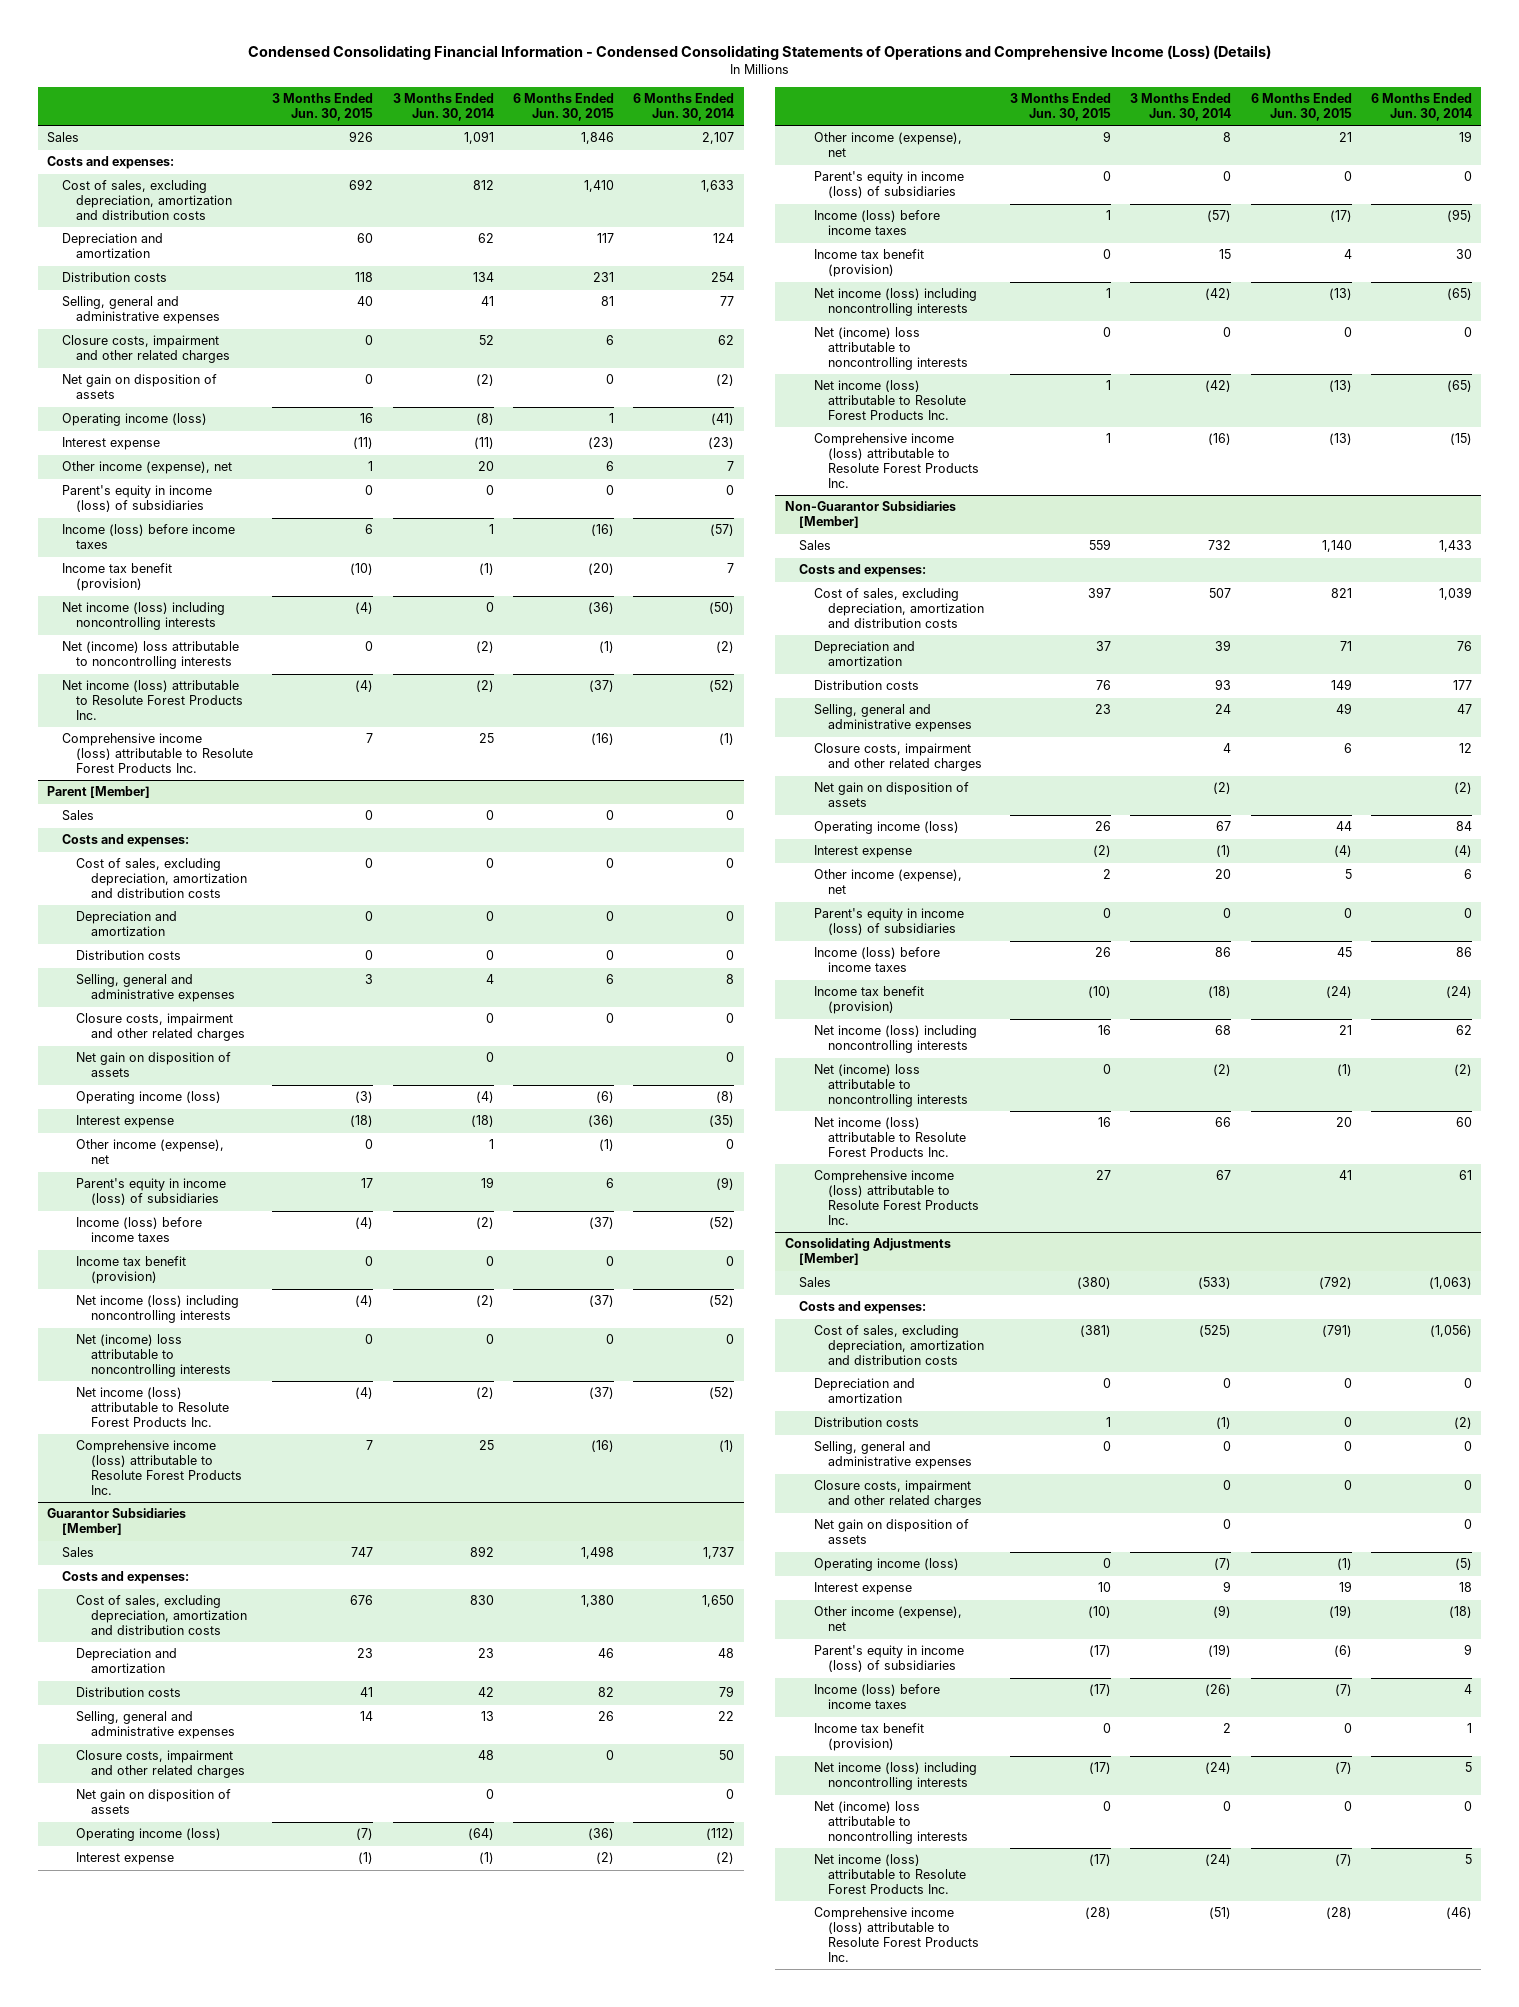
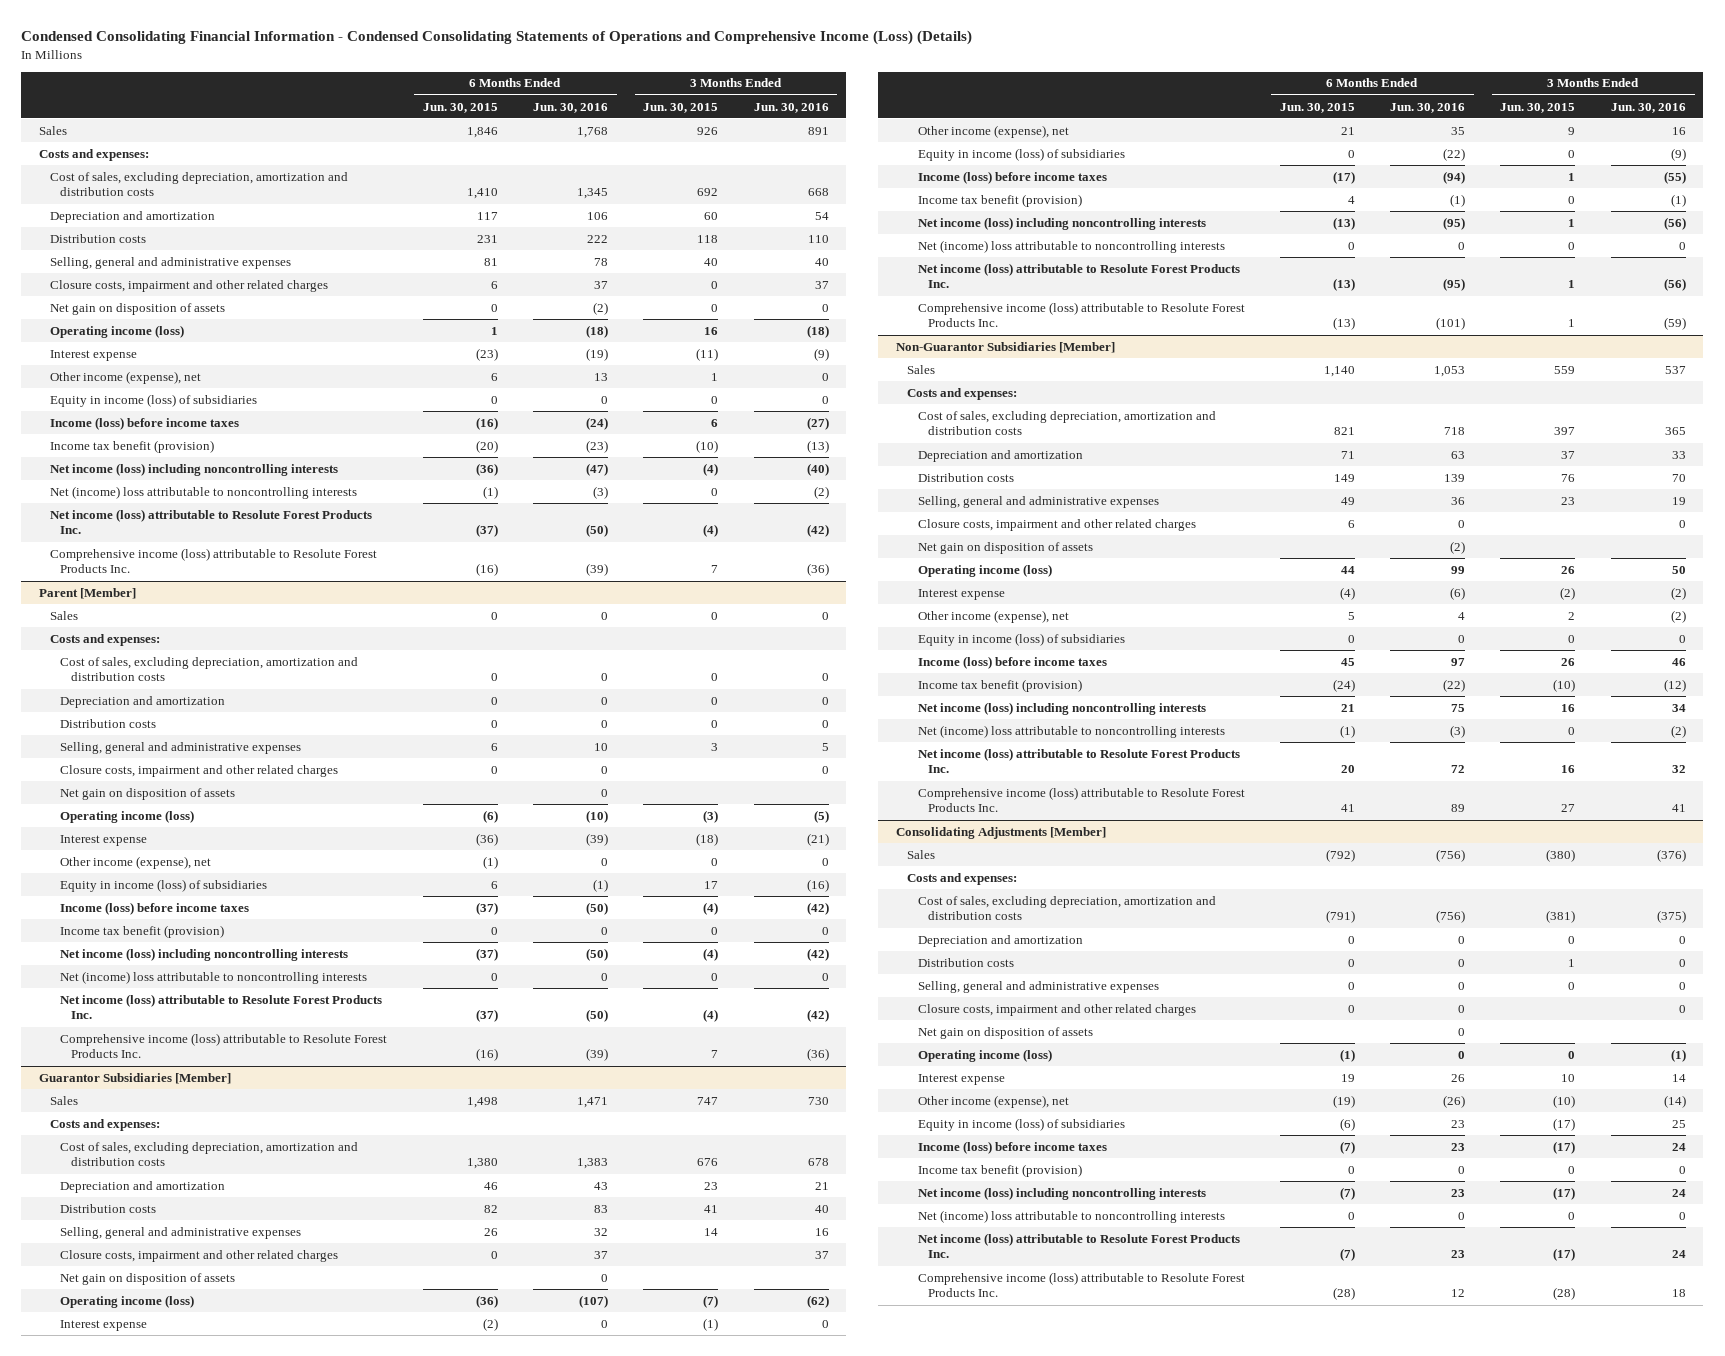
[392,93,494,121] 3 Months Ended Jun. 30, 2014 -> none
[633,93,735,121] 6 Months Ended Jun. 30, 2014 -> none
none -> [533,102,609,113] Jun. 30, 2016
none -> [753,102,829,113] Jun. 30, 2016
[61,485,212,513] Parent's equity in income (loss) of subsidiaries -> [49,393,257,407] Equity in income (loss) of subsidiaries
[76,1178,227,1206] Parent's equity in income (loss) of subsidiaries -> [60,878,268,892] Equity in income (loss) of subsidiaries
[813,171,964,199] Parent's equity in income (loss) of subsidiaries -> [917,147,1125,161] Equity in income (loss) of subsidiaries
[813,908,964,936] Parent's equity in income (loss) of subsidiaries -> [917,632,1125,646] Equity in income (loss) of subsidiaries
[813,1645,964,1673] Parent's equity in income (loss) of subsidiaries -> [917,1117,1125,1131] Equity in income (loss) of subsidiaries

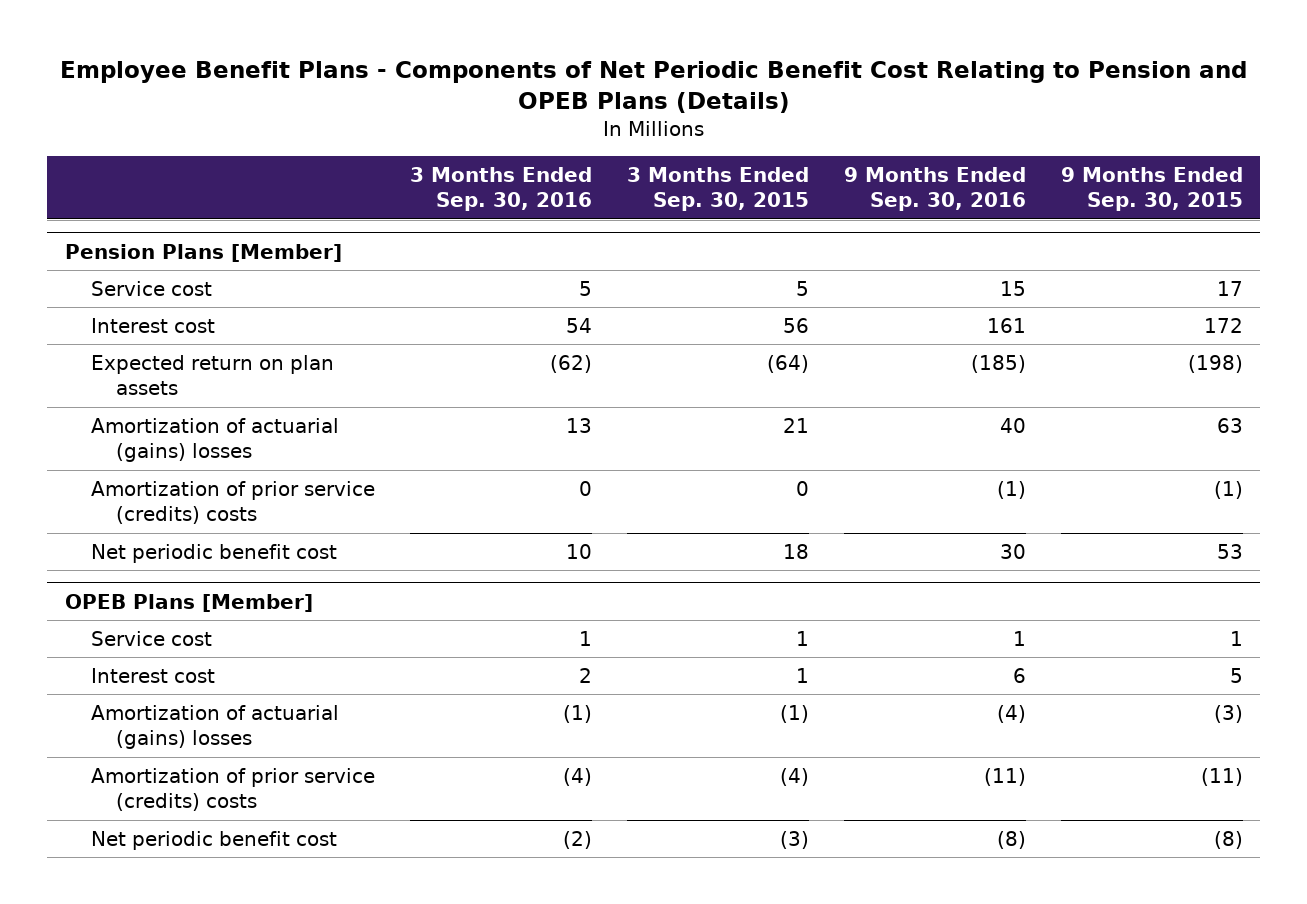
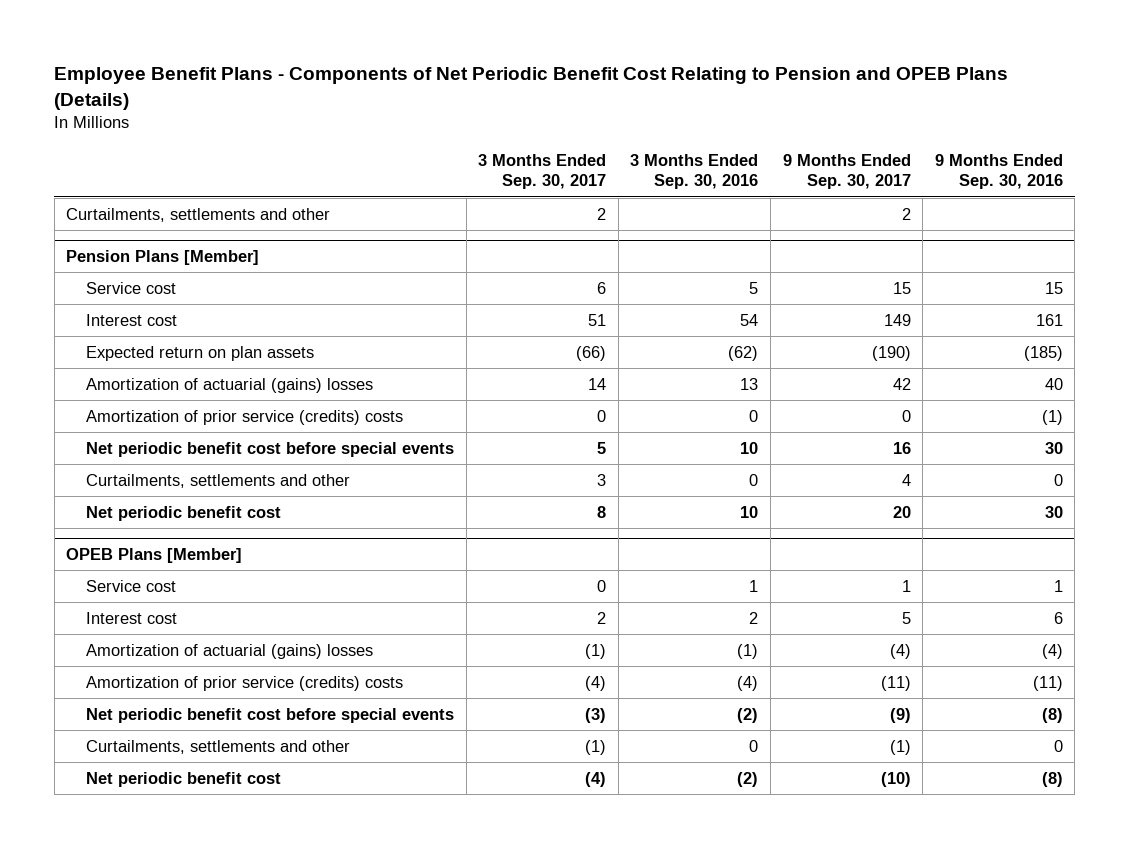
[626,166,809,212] 3 Months Ended Sep. 30, 2015 -> none
[1060,166,1243,212] 9 Months Ended Sep. 30, 2015 -> none
none -> [478,154,607,190] 3 Months Ended Sep. 30, 2017
none -> [782,154,911,190] 9 Months Ended Sep. 30, 2017
none -> [66,207,331,222] Curtailments, settlements and other
none -> [85,441,454,457] Net periodic benefit cost before special events
none -> [85,473,350,488] Curtailments, settlements and other
none -> [85,707,454,723] Net periodic benefit cost before special events
none -> [85,739,350,754] Curtailments, settlements and other

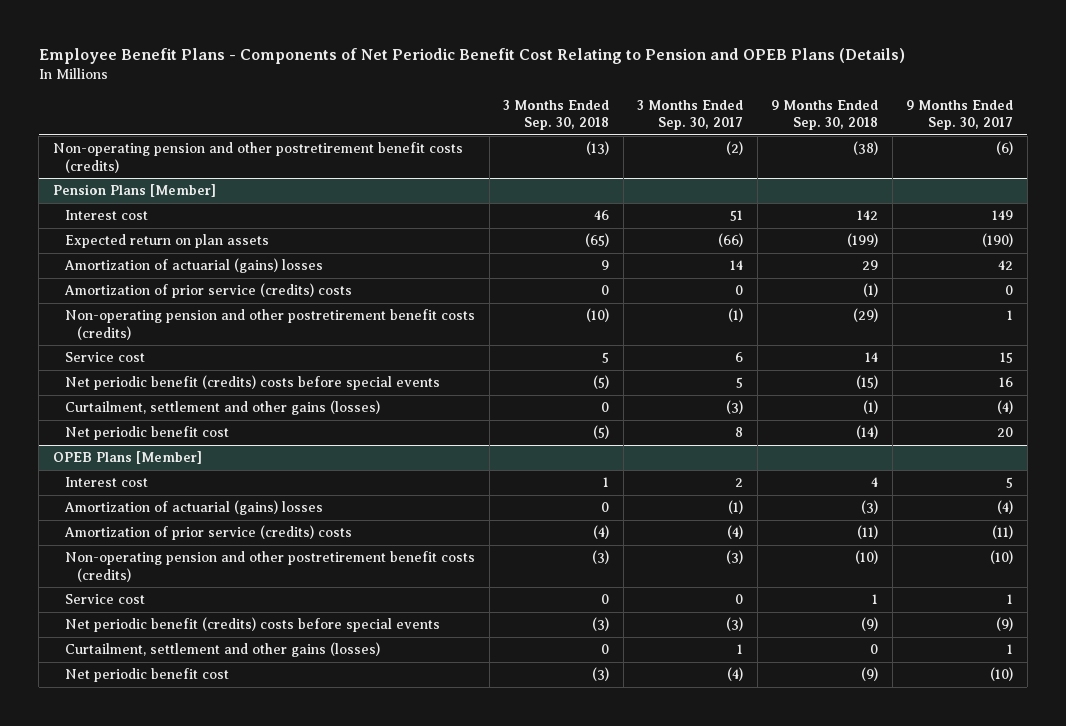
[630,154,759,190] 3 Months Ended Sep. 30, 2016 -> none
[934,154,1063,190] 9 Months Ended Sep. 30, 2016 -> none
none -> [503,99,610,131] 3 Months Ended Sep. 30, 2018
none -> [771,99,879,131] 9 Months Ended Sep. 30, 2018
[66,207,331,222] Curtailments, settlements and other -> none
none -> [52,142,463,173] Non-operating pension and other postretirement benefit costs (credits)
none -> [65,309,476,340] Non-operating pension and other postretirement benefit costs (credits)
[85,281,176,294] Service cost -> [65,352,146,363] Service cost
[85,441,454,457] Net periodic benefit cost before special events -> [65,375,441,391] Net periodic benefit (credits) costs before special events
[85,473,350,488] Curtailments, settlements and other -> [65,400,381,416] Curtailment, settlement and other gains (losses)
[597,473,607,486] 3 -> [726,400,744,415] (3)
[901,473,911,486] 4 -> [997,400,1014,415] (4)
none -> [65,551,476,582] Non-operating pension and other postretirement benefit costs (credits)
[85,579,176,592] Service cost -> [65,594,146,605] Service cost
[85,707,454,723] Net periodic benefit cost before special events -> [65,617,441,633] Net periodic benefit (credits) costs before special events
[85,739,350,754] Curtailments, settlements and other -> [65,642,381,658] Curtailment, settlement and other gains (losses)
[585,739,607,755] (1) -> [737,644,744,655] 1
[889,739,911,755] (1) -> [1007,644,1014,655] 1

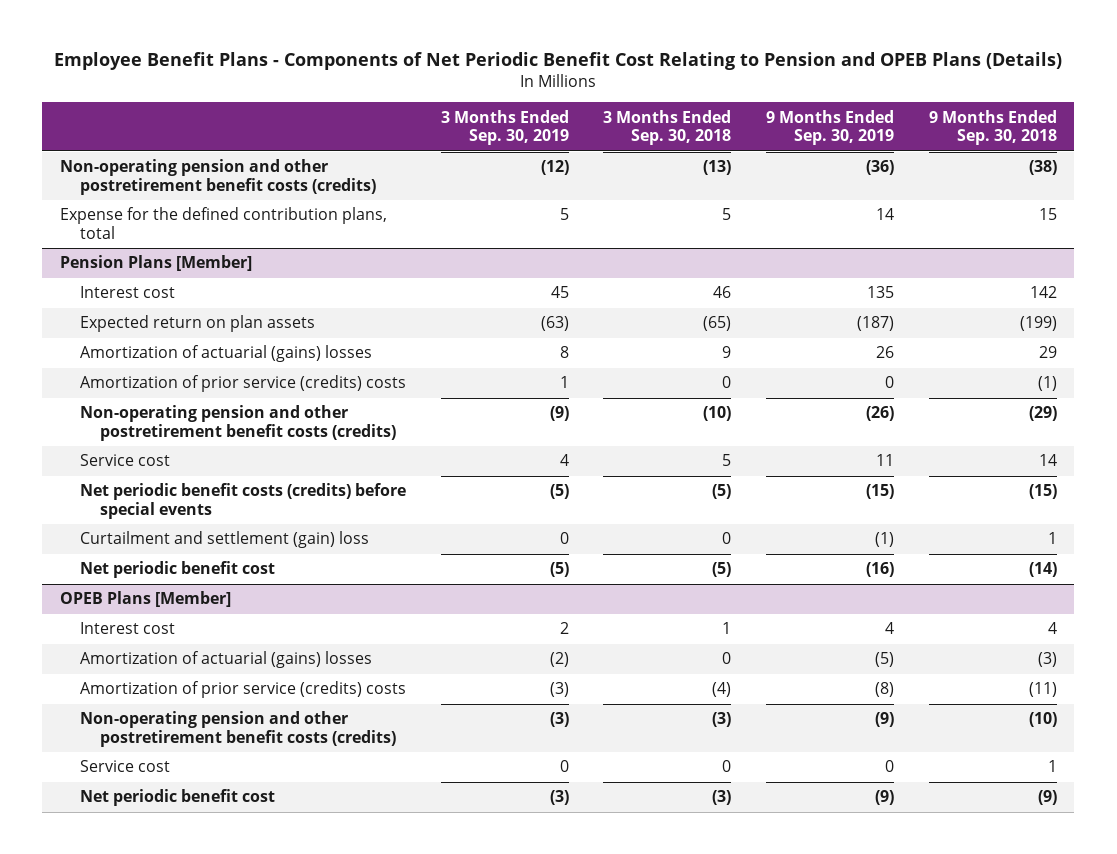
[637,99,744,131] 3 Months Ended Sep. 30, 2017 -> none
[906,99,1014,131] 9 Months Ended Sep. 30, 2017 -> none
none -> [440,109,569,145] 3 Months Ended Sep. 30, 2019
none -> [766,109,895,145] 9 Months Ended Sep. 30, 2019
none -> [59,207,387,239] Expense for the defined contribution plans, total
[65,375,441,391] Net periodic benefit (credits) costs before special events -> [79,483,406,519] Net periodic benefit costs (credits) before special events
[65,400,381,416] Curtailment, settlement and other gains (losses) -> [79,531,369,549] Curtailment and settlement (gain) loss
[863,400,879,415] (1) -> [1047,532,1057,545] 1
[65,617,441,633] Net periodic benefit (credits) costs before special events -> none
[65,642,381,658] Curtailment, settlement and other gains (losses) -> none

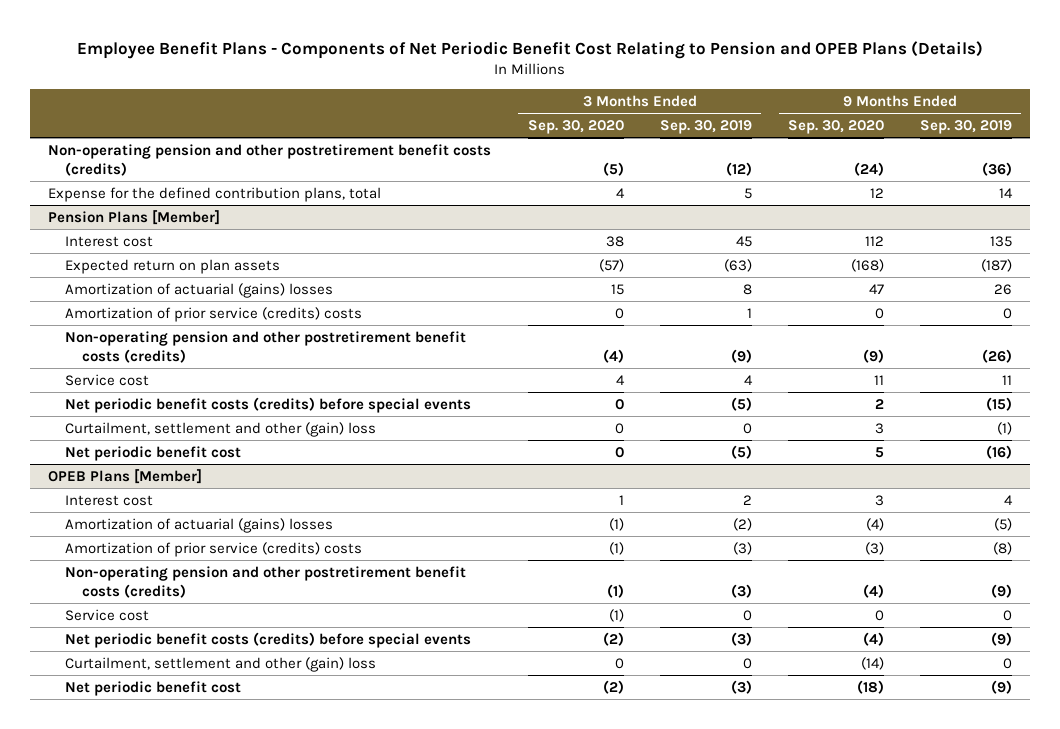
[603,109,732,145] 3 Months Ended Sep. 30, 2018 -> none
[928,109,1057,145] 9 Months Ended Sep. 30, 2018 -> none
none -> [527,119,624,134] Sep. 30, 2020
none -> [787,119,884,134] Sep. 30, 2020
[79,531,369,549] Curtailment and settlement (gain) loss -> [65,421,377,437] Curtailment, settlement and other (gain) loss
none -> [65,631,472,648] Net periodic benefit costs (credits) before special events
none -> [65,656,377,672] Curtailment, settlement and other (gain) loss

